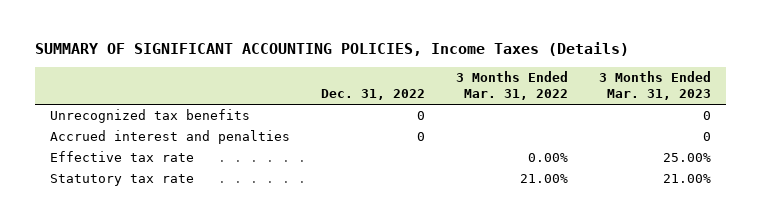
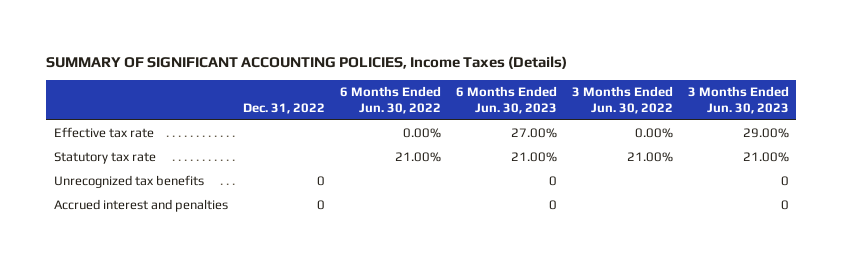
[455,71,568,101] 3 Months Ended Mar. 31, 2022 -> none
[598,71,711,101] 3 Months Ended Mar. 31, 2023 -> none
none -> [339,86,441,115] 6 Months Ended Jun. 30, 2022
none -> [455,86,557,115] 6 Months Ended Jun. 30, 2023
none -> [571,86,673,115] 3 Months Ended Jun. 30, 2022
none -> [687,86,789,115] 3 Months Ended Jun. 30, 2023
[50,109,251,124] Unrecognized tax benefits -> [53,175,204,189] Unrecognized tax benefits
[50,130,291,145] Accrued interest and penalties -> [53,199,228,213] Accrued interest and penalties

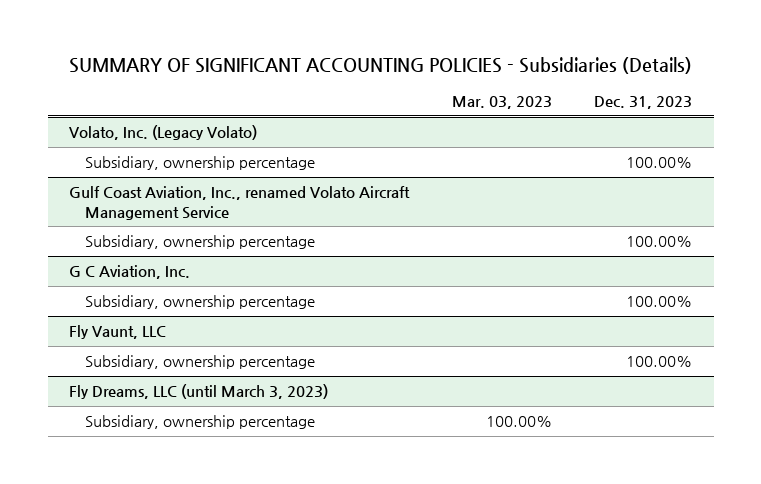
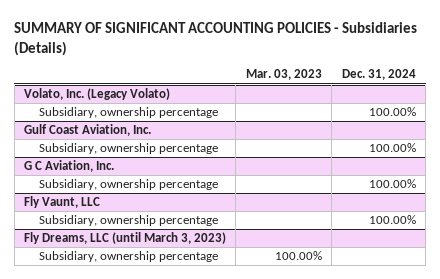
[594,96,693,110] Dec. 31, 2023 -> none
none -> [341,69,416,81] Dec. 31, 2024
[68,186,410,220] Gulf Coast Aviation, Inc., renamed Volato Aircraft Management Service -> [24,124,152,137] Gulf Coast Aviation, Inc.

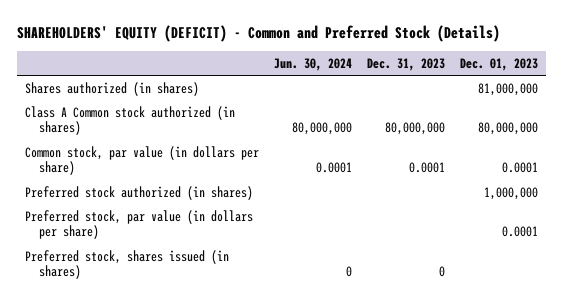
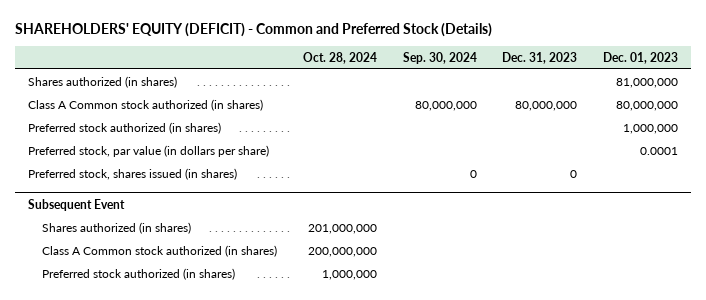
[273,58,352,72] Jun. 30, 2024 -> none
none -> [302,51,377,64] Oct. 28, 2024
none -> [402,51,477,64] Sep. 30, 2024
[24,145,259,176] Common stock, par value (in dollars per share) -> none
none -> [27,198,125,211] Subsequent Event
none -> [42,221,192,234] Shares authorized (in shares)
none -> [42,244,278,257] Class A Common stock authorized (in shares)
none -> [42,267,236,280] Preferred stock authorized (in shares)

